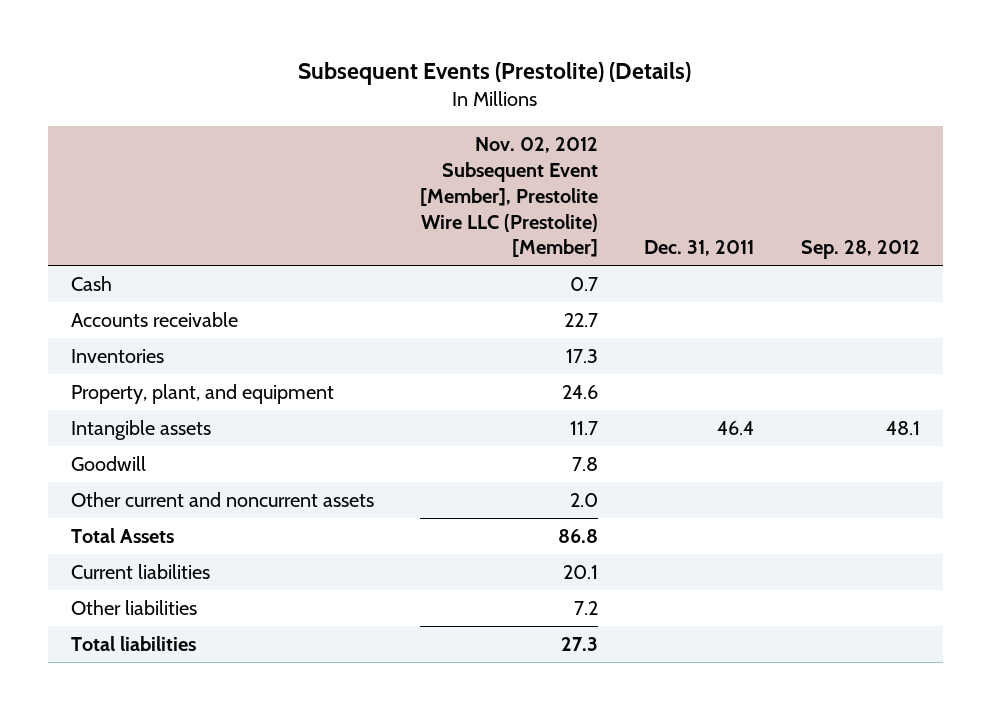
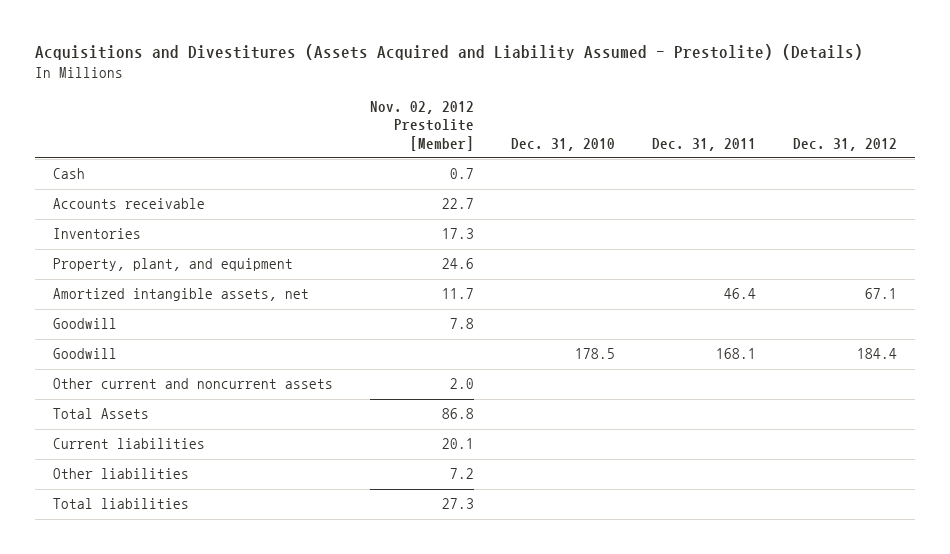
[298,62,692,86] Subsequent Events (Prestolite) (Details) -> [34,44,863,61] Acquisitions and Divestitures (Assets Acquired and Liability Assumed - Prestolite) (Details)
[420,137,599,258] Nov. 02, 2012 Subsequent Event [Member], Prestolite Wire LLC (Prestolite) [Member] -> none
[800,240,920,260] Sep. 28, 2012 -> none
none -> [369,100,474,151] Nov. 02, 2012 Prestolite [Member]
none -> [510,137,615,151] Dec. 31, 2010
none -> [792,137,897,151] Dec. 31, 2012
[71,419,212,440] Intangible assets -> [53,288,310,302] Amortized intangible assets, net
none -> [53,348,118,360] Goodwill

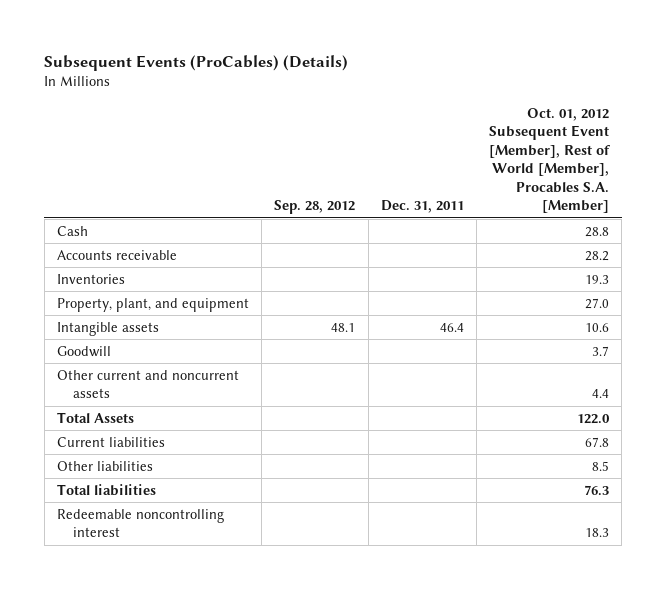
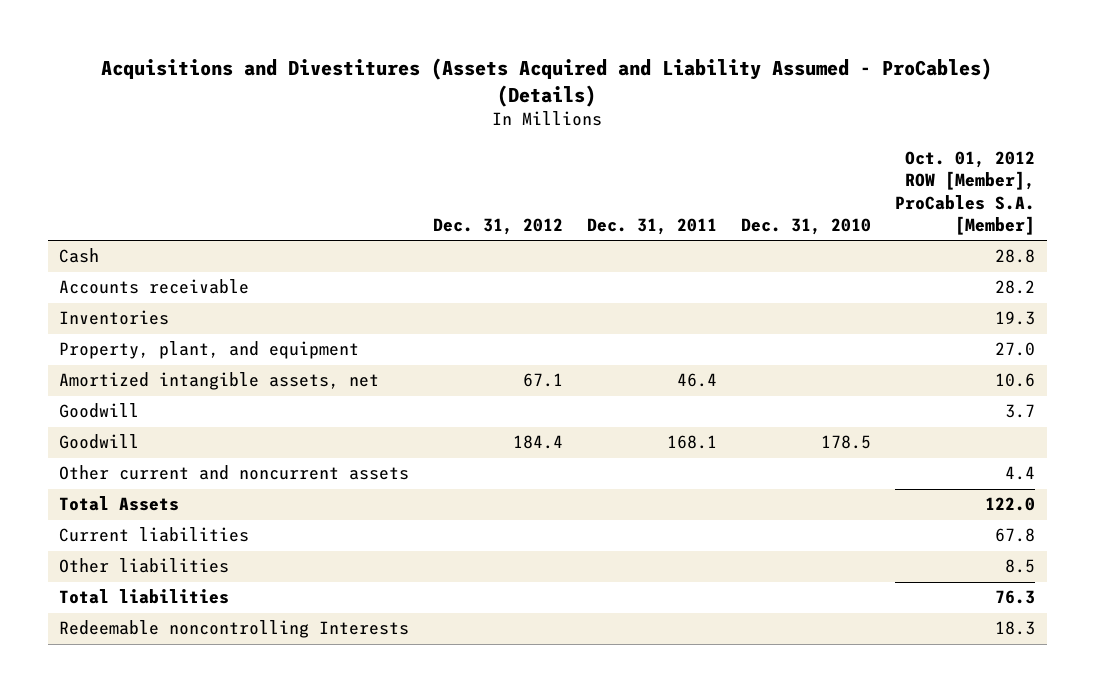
[44,54,349,71] Subsequent Events (ProCables) (Details) -> [101,57,993,107] Acquisitions and Divestitures (Assets Acquired and Liability Assumed - ProCables) (Details)
[274,200,356,215] Sep. 28, 2012 -> none
[489,107,612,214] Oct. 01, 2012 Subsequent Event [Member], Rest of World [Member], Procables S.A. [Member] -> none
none -> [433,217,564,235] Dec. 31, 2012
none -> [740,217,871,235] Dec. 31, 2010
none -> [894,150,1035,235] Oct. 01, 2012 ROW [Member], ProCables S.A. [Member]
[56,321,159,336] Intangible assets -> [59,372,380,391] Amortized intangible assets, net
none -> [59,434,140,450] Goodwill
[56,508,224,538] Redeemable noncontrolling interest -> [59,620,410,639] Redeemable noncontrolling Interests

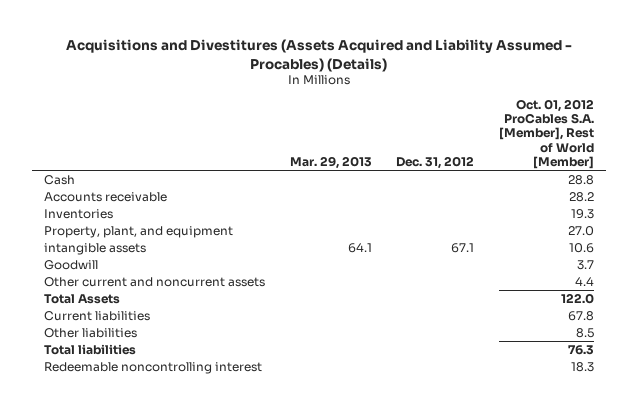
[101,57,993,107] Acquisitions and Divestitures (Assets Acquired and Liability Assumed - ProCables) (Details) -> [65,39,572,72] Acquisitions and Divestitures (Assets Acquired and Liability Assumed - Procables) (Details)
[587,217,718,235] Dec. 31, 2011 -> none
[740,217,871,235] Dec. 31, 2010 -> none
[894,150,1035,235] Oct. 01, 2012 ROW [Member], ProCables S.A. [Member] -> none
none -> [289,155,372,169] Mar. 29, 2013
none -> [498,99,594,169] Oct. 01, 2012 ProCables S.A. [Member], Rest of World [Member]
[59,372,380,391] Amortized intangible assets, net -> [44,242,147,255] intangible assets
[59,434,140,450] Goodwill -> none
[59,620,410,639] Redeemable noncontrolling Interests -> [44,361,263,374] Redeemable noncontrolling interest

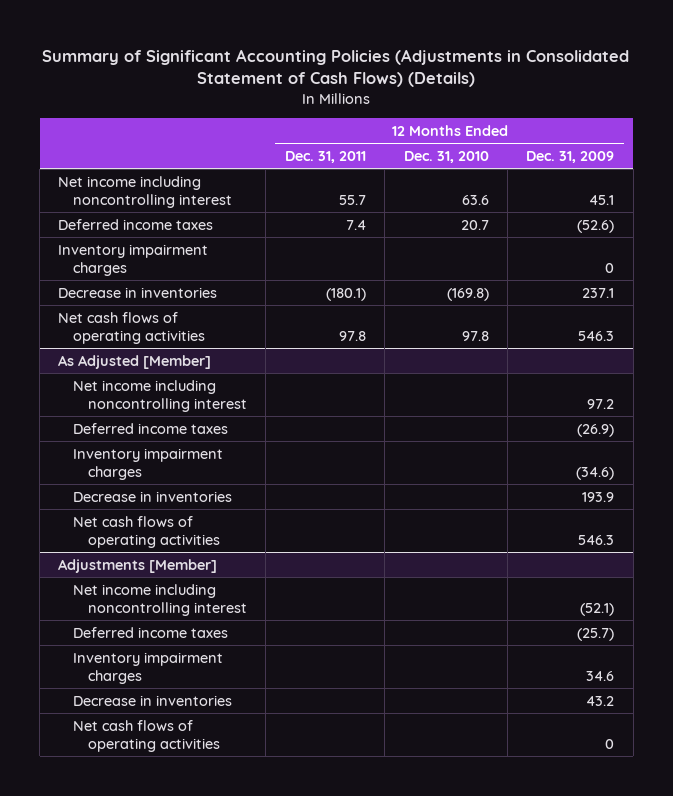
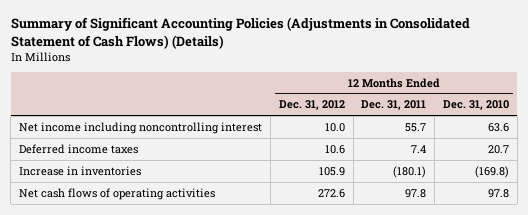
[526,150,615,163] Dec. 31, 2009 -> none
none -> [278,100,345,111] Dec. 31, 2012
[58,243,209,276] Inventory impairment charges -> none
[58,286,218,298] Decrease in inventories -> [19,165,142,176] Increase in inventories
[58,354,212,369] As Adjusted [Member] -> none
[73,379,248,412] Net income including noncontrolling interest -> none
[73,422,229,434] Deferred income taxes -> none
[73,447,224,480] Inventory impairment charges -> none
[73,490,233,502] Decrease in inventories -> none
[73,515,221,548] Net cash flows of operating activities -> none
[58,558,218,573] Adjustments [Member] -> none
[73,583,248,616] Net income including noncontrolling interest -> none
[73,626,229,638] Deferred income taxes -> none
[73,651,224,684] Inventory impairment charges -> none
[73,694,233,706] Decrease in inventories -> none
[73,719,221,752] Net cash flows of operating activities -> none

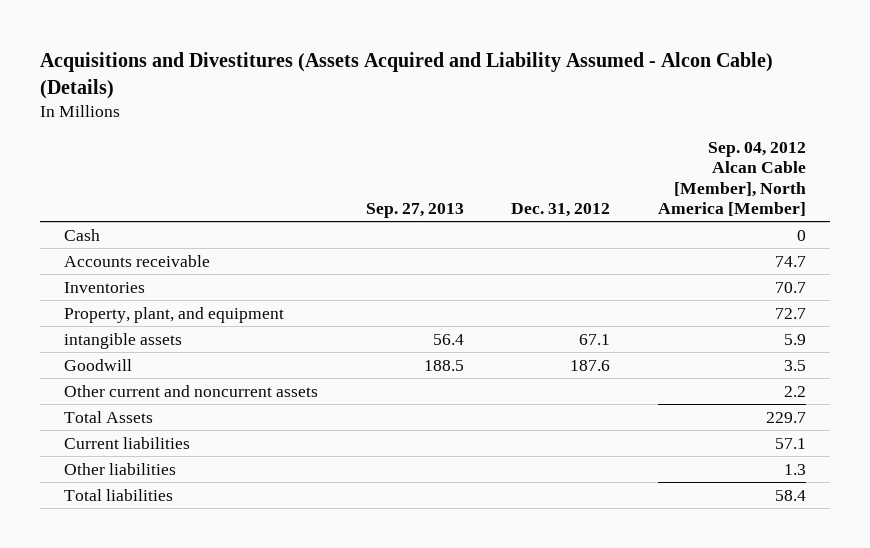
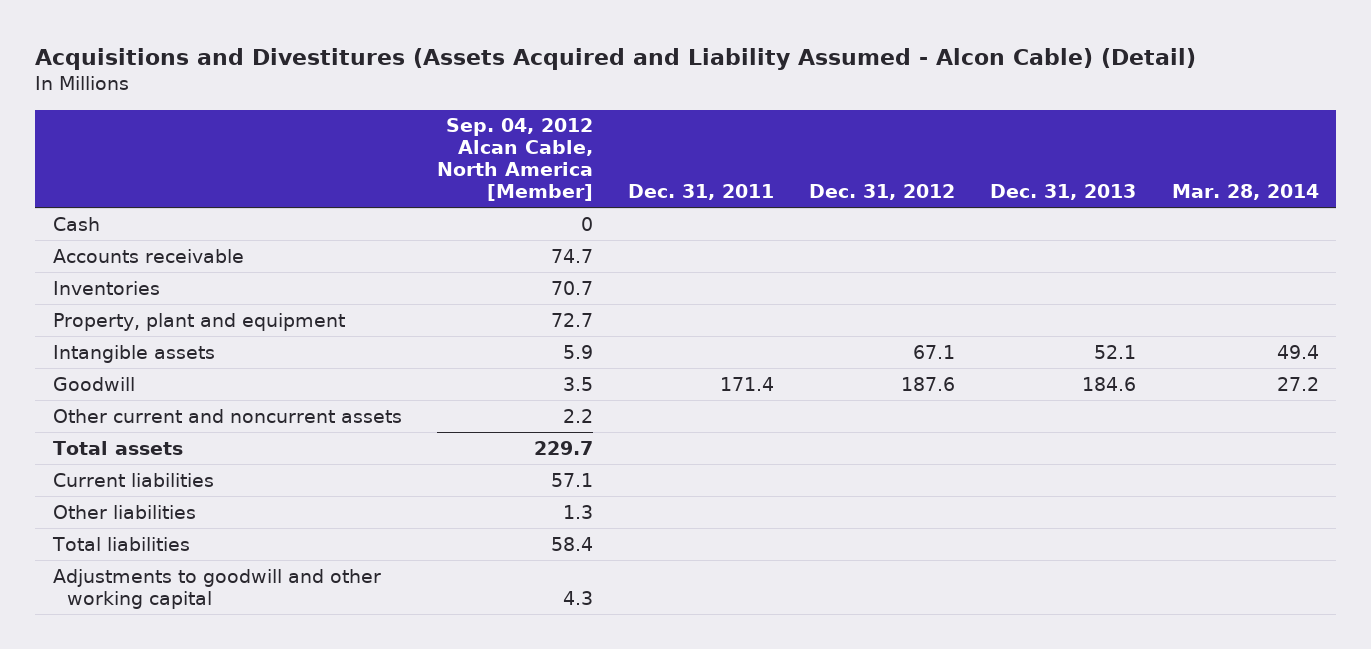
[40,52,774,99] Acquisitions and Divestitures (Assets Acquired and Liability Assumed - Alcon Cable) (Details) -> [35,47,1197,70] Acquisitions and Divestitures (Assets Acquired and Liability Assumed - Alcon Cable) (Detail)
[365,202,464,218] Sep. 27, 2013 -> none
[657,142,806,216] Sep. 04, 2012 Alcan Cable [Member], North America [Member] -> none
none -> [436,118,593,202] Sep. 04, 2012 Alcan Cable, North America [Member]
none -> [628,184,775,201] Dec. 31, 2011
none -> [990,184,1137,201] Dec. 31, 2013
none -> [1171,184,1319,201] Mar. 28, 2014
[63,306,284,323] Property, plant, and equipment -> [52,312,345,331] Property, plant and equipment
[63,332,182,349] intangible assets -> [52,344,215,363] Intangible assets
[63,410,153,423] Total Assets -> [52,440,183,455] Total assets
none -> [52,568,381,609] Adjustments to goodwill and other working capital

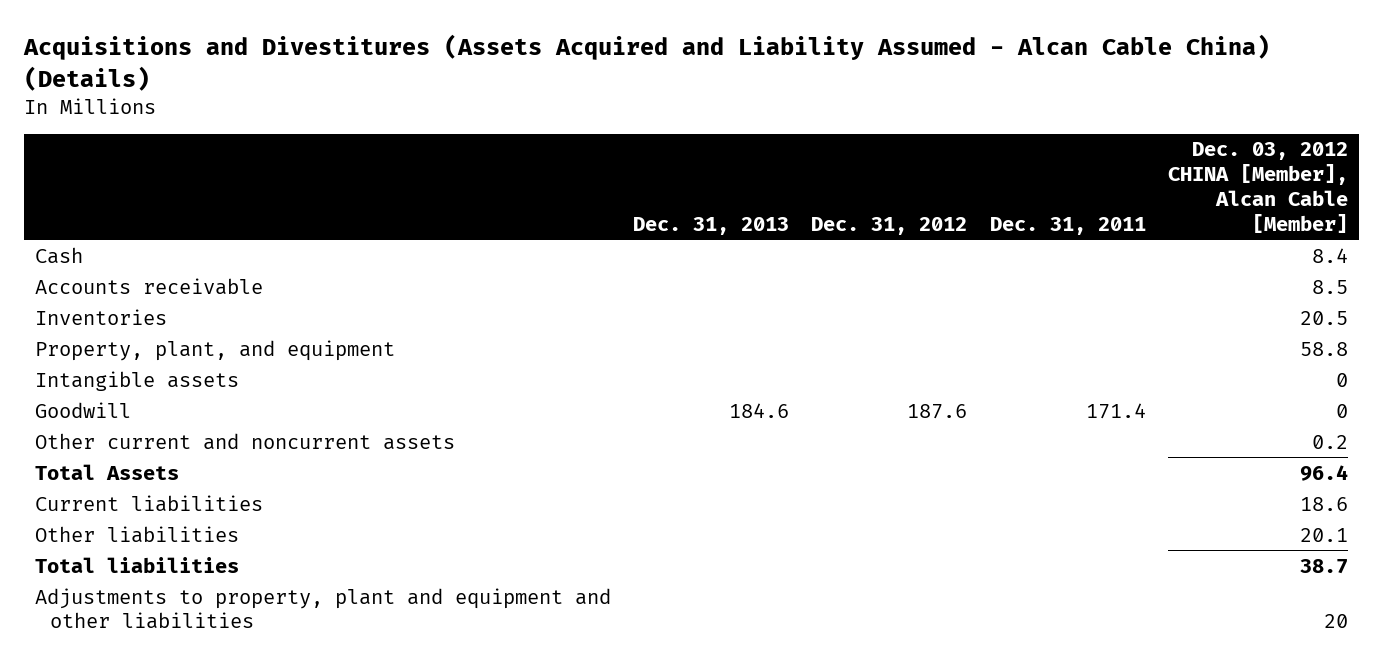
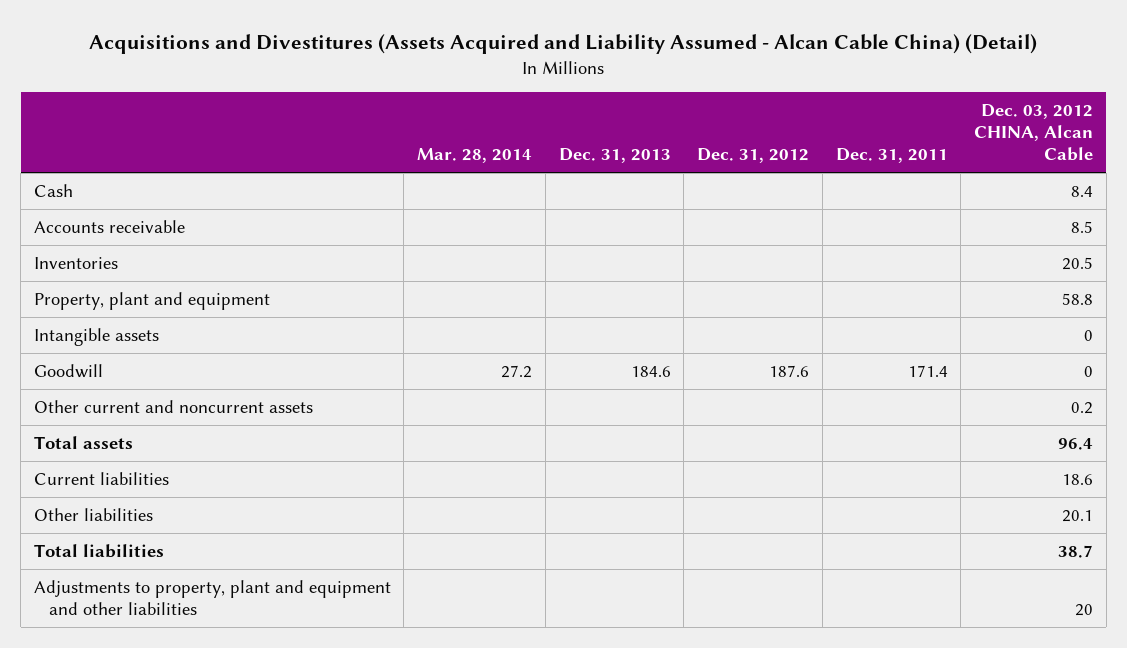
[22,34,1270,91] Acquisitions and Divestitures (Assets Acquired and Liability Assumed - Alcan Cable China) (Details) -> [89,33,1038,54] Acquisitions and Divestitures (Assets Acquired and Liability Assumed - Alcan Cable China) (Detail)
[1167,142,1348,233] Dec. 03, 2012 CHINA [Member], Alcan Cable [Member] -> none
none -> [417,148,533,164] Mar. 28, 2014
none -> [973,104,1093,162] Dec. 03, 2012 CHINA, Alcan Cable
[34,339,395,361] Property, plant, and equipment -> [33,292,270,311] Property, plant and equipment
[34,463,179,480] Total Assets -> [33,436,133,450] Total assets

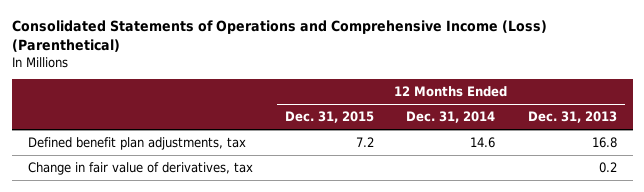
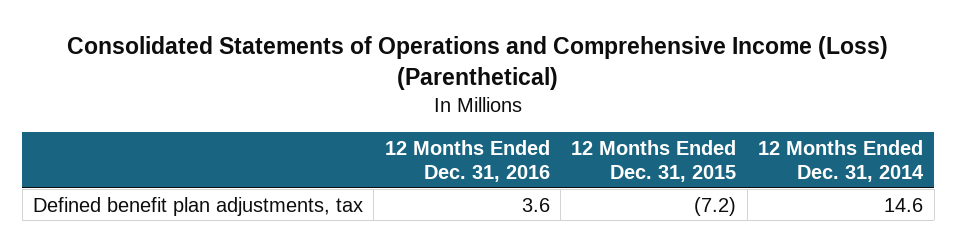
[527,111,617,124] Dec. 31, 2013 -> none
none -> [384,139,550,182] 12 Months Ended Dec. 31, 2016
[27,162,253,176] Change in fair value of derivatives, tax -> none
[356,137,375,148] 7.2 -> [694,196,737,216] (7.2)

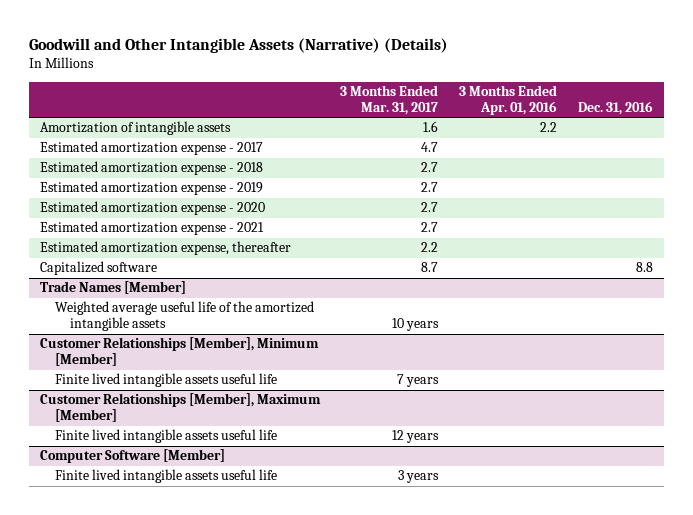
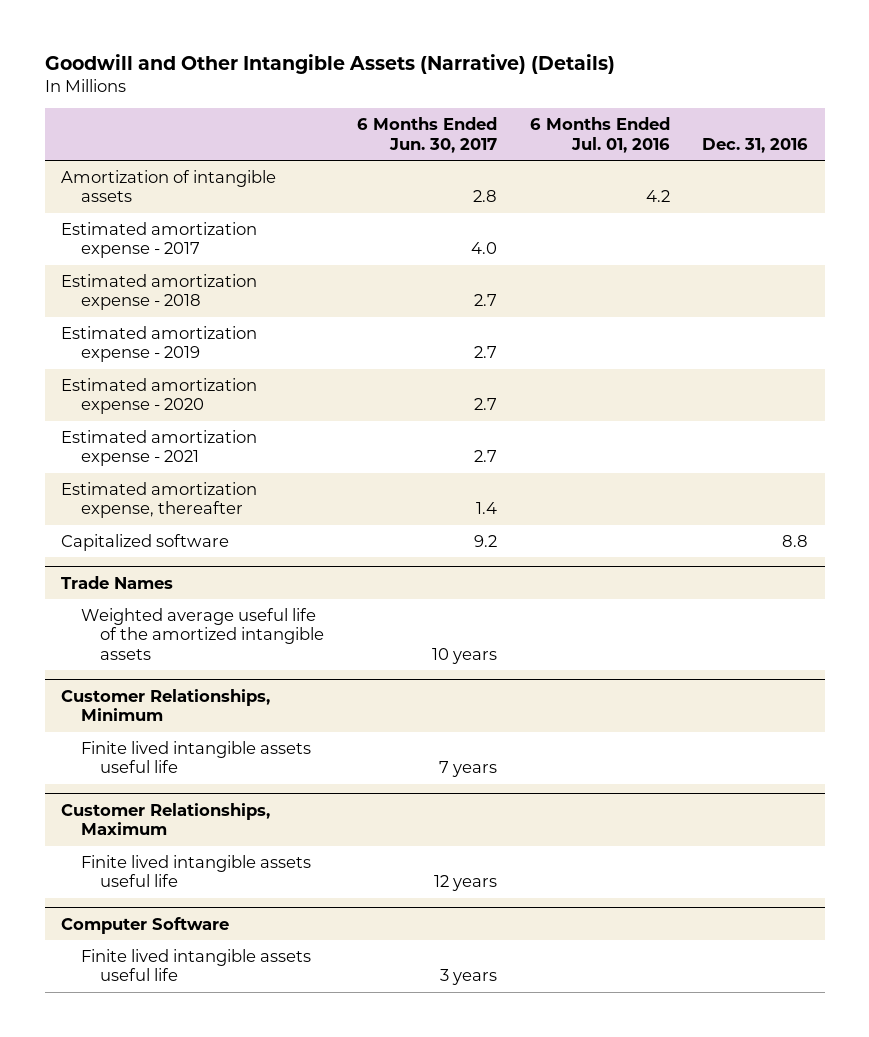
[340,85,439,116] 3 Months Ended Mar. 31, 2017 -> none
[459,85,558,116] 3 Months Ended Apr. 01, 2016 -> none
none -> [356,117,497,153] 6 Months Ended Jun. 30, 2017
none -> [529,117,670,153] 6 Months Ended Jul. 01, 2016
[39,281,186,295] Trade Names [Member] -> [60,575,173,589] Trade Names
[39,337,319,367] Customer Relationships [Member], Minimum [Member] -> [60,688,270,722] Customer Relationships, Minimum
[39,393,321,423] Customer Relationships [Member], Maximum [Member] -> [60,802,270,836] Customer Relationships, Maximum
[39,449,225,464] Computer Software [Member] -> [60,916,229,934] Computer Software

